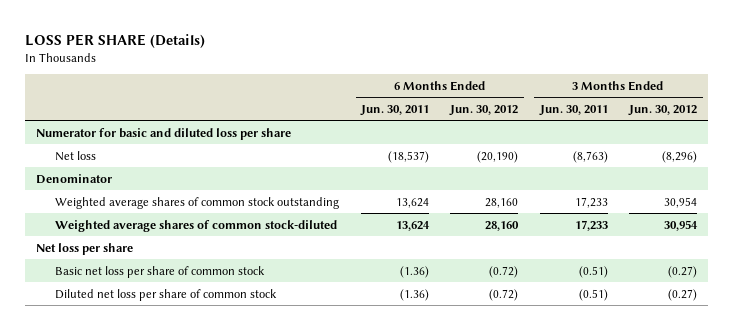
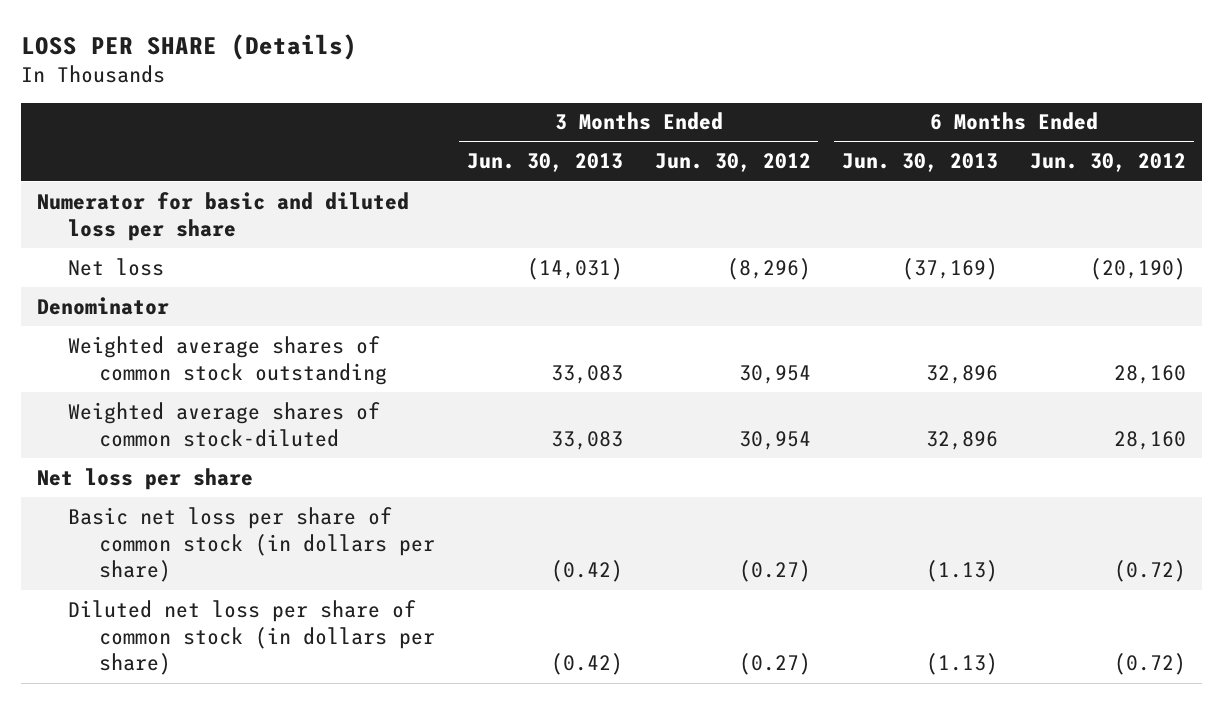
[359,104,429,116] Jun. 30, 2011 -> none
[538,104,608,116] Jun. 30, 2011 -> none
none -> [466,153,623,173] Jun. 30, 2013
none -> [842,153,999,173] Jun. 30, 2013
[55,265,266,278] Basic net loss per share of common stock -> [68,506,436,583] Basic net loss per share of common stock (in dollars per share)
[55,288,278,301] Diluted net loss per share of common stock -> [68,599,436,676] Diluted net loss per share of common stock (in dollars per share)

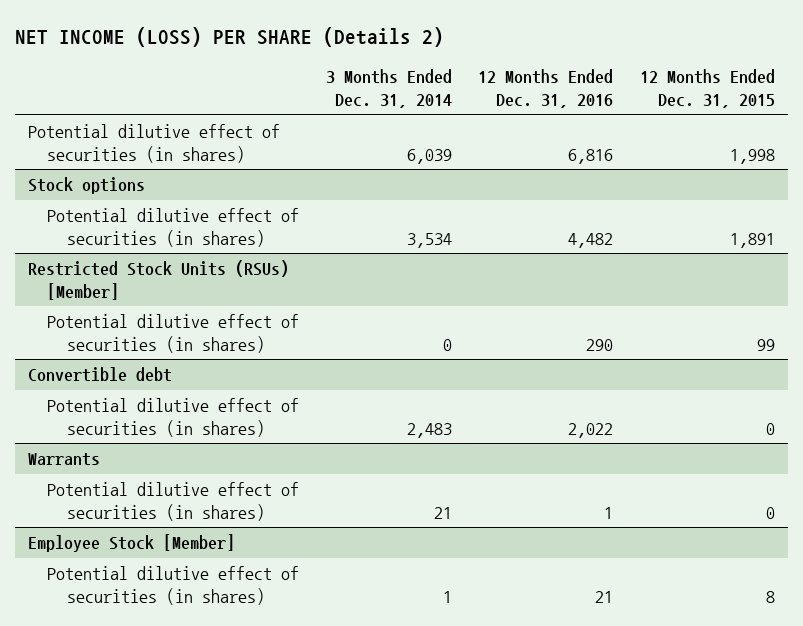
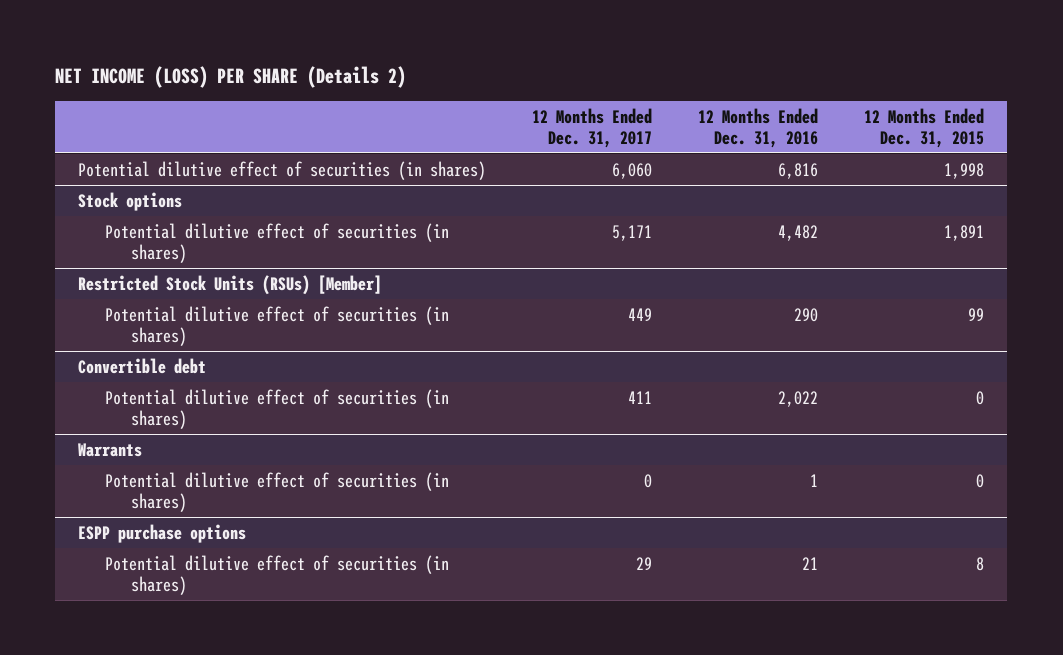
[325,69,452,109] 3 Months Ended Dec. 31, 2014 -> none
none -> [532,107,653,148] 12 Months Ended Dec. 31, 2017
[28,534,236,553] Employee Stock [Member] -> [78,523,247,543] ESPP purchase options

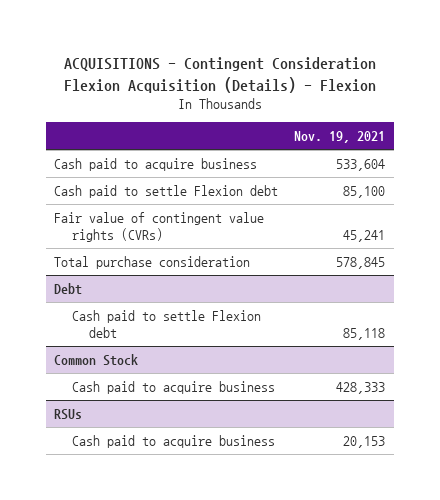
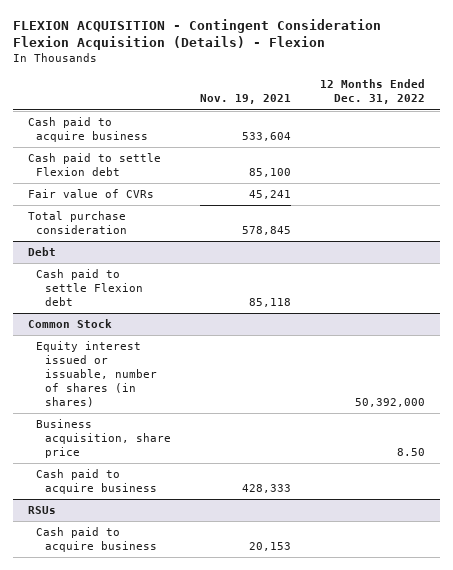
[63,56,376,93] ACQUISITIONS - Contingent Consideration Flexion Acquisition (Details) - Flexion -> [13,19,382,51] FLEXION ACQUISITION - Contingent Consideration Flexion Acquisition (Details) - Flexion
none -> [320,79,426,105] 12 Months Ended Dec. 31, 2022
[54,211,265,243] Fair value of contingent value rights (CVRs) -> [27,189,154,199] Fair value of CVRs
none -> [36,341,157,408] Equity interest issued or issuable, number of shares (in shares)
none -> [36,419,171,459] Business acquisition, share price

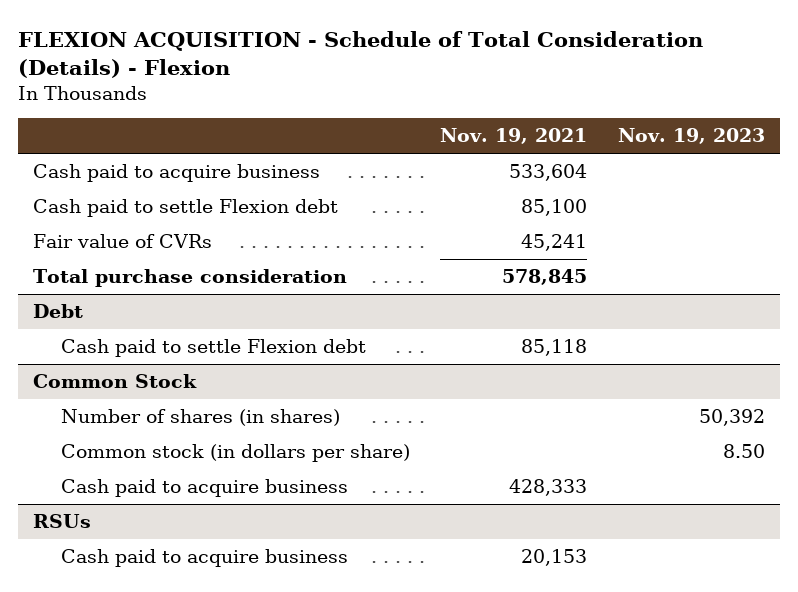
[13,19,382,51] FLEXION ACQUISITION - Contingent Consideration Flexion Acquisition (Details) - Flexion -> [18,30,704,79] FLEXION ACQUISITION - Schedule of Total Consideration (Details) - Flexion
[320,79,426,105] 12 Months Ended Dec. 31, 2022 -> none
none -> [617,128,765,145] Nov. 19, 2023
[36,341,157,408] Equity interest issued or issuable, number of shares (in shares) -> none
none -> [60,409,340,427] Number of shares (in shares)
[36,419,171,459] Business acquisition, share price -> [60,444,410,463] Common stock (in dollars per share)

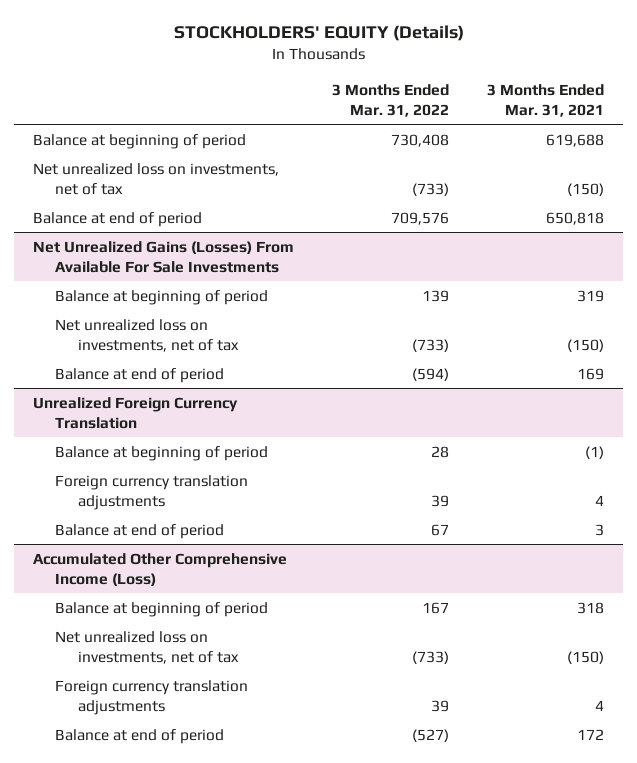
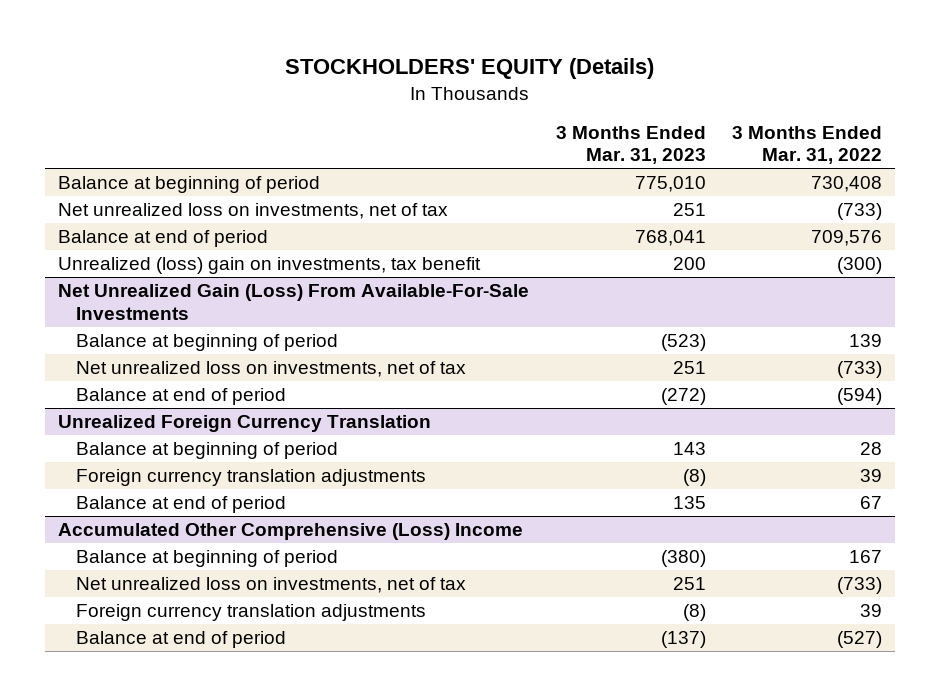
[487,83,605,117] 3 Months Ended Mar. 31, 2021 -> none
none -> [555,125,706,165] 3 Months Ended Mar. 31, 2023
none -> [57,257,481,275] Unrealized (loss) gain on investments, tax benefit
[32,240,294,273] Net Unrealized Gains (Losses) From Available For Sale Investments -> [57,284,529,320] Net Unrealized Gain (Loss) From Available-For-Sale Investments
[32,552,287,586] Accumulated Other Comprehensive Income (Loss) -> [57,523,523,541] Accumulated Other Comprehensive (Loss) Income

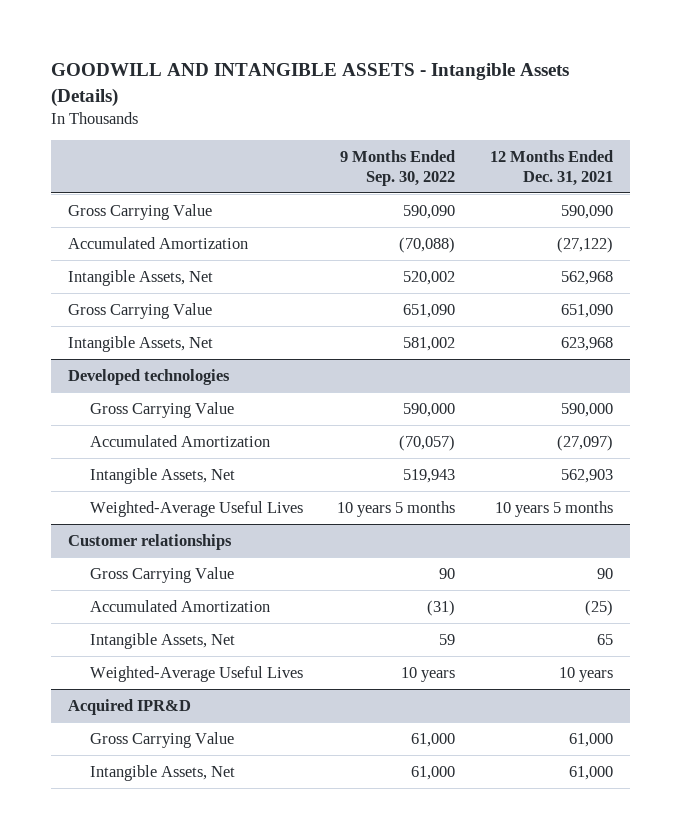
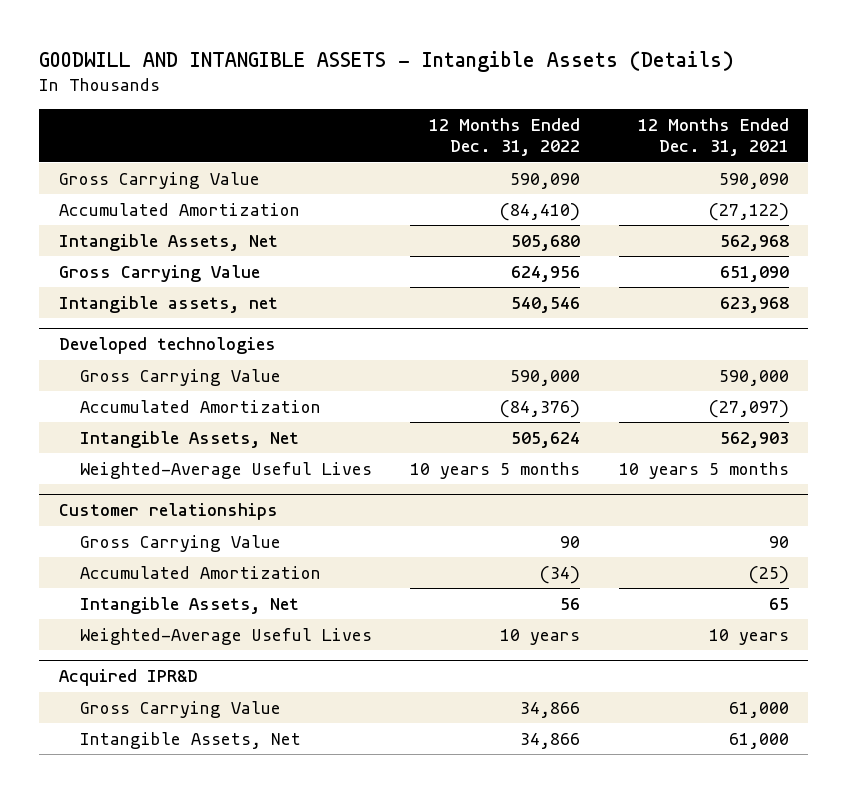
[340,149,456,186] 9 Months Ended Sep. 30, 2022 -> none
none -> [429,117,581,157] 12 Months Ended Dec. 31, 2022
[68,335,214,352] Intangible Assets, Net -> [58,295,278,313] Intangible assets, net

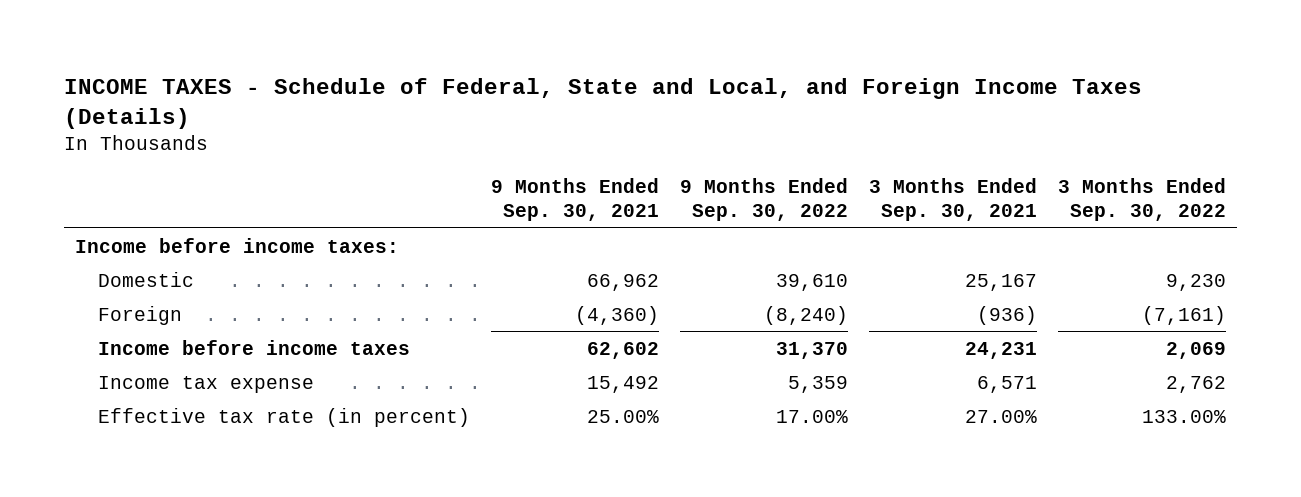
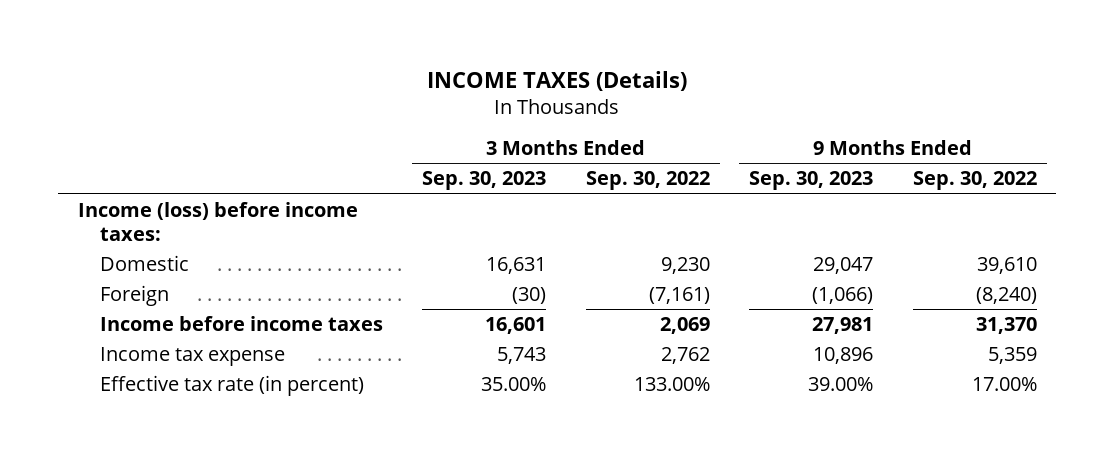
[64,78,1143,130] INCOME TAXES - Schedule of Federal, State and Local, and Foreign Income Taxes (Details) -> [427,70,688,91] INCOME TAXES (Details)
[491,178,660,222] 9 Months Ended Sep. 30, 2021 -> none
[869,178,1038,222] 3 Months Ended Sep. 30, 2021 -> none
none -> [422,171,547,191] Sep. 30, 2023
none -> [749,171,874,191] Sep. 30, 2023
[74,237,399,253] Income before income taxes: -> [77,201,358,241] Income (loss) before income taxes:

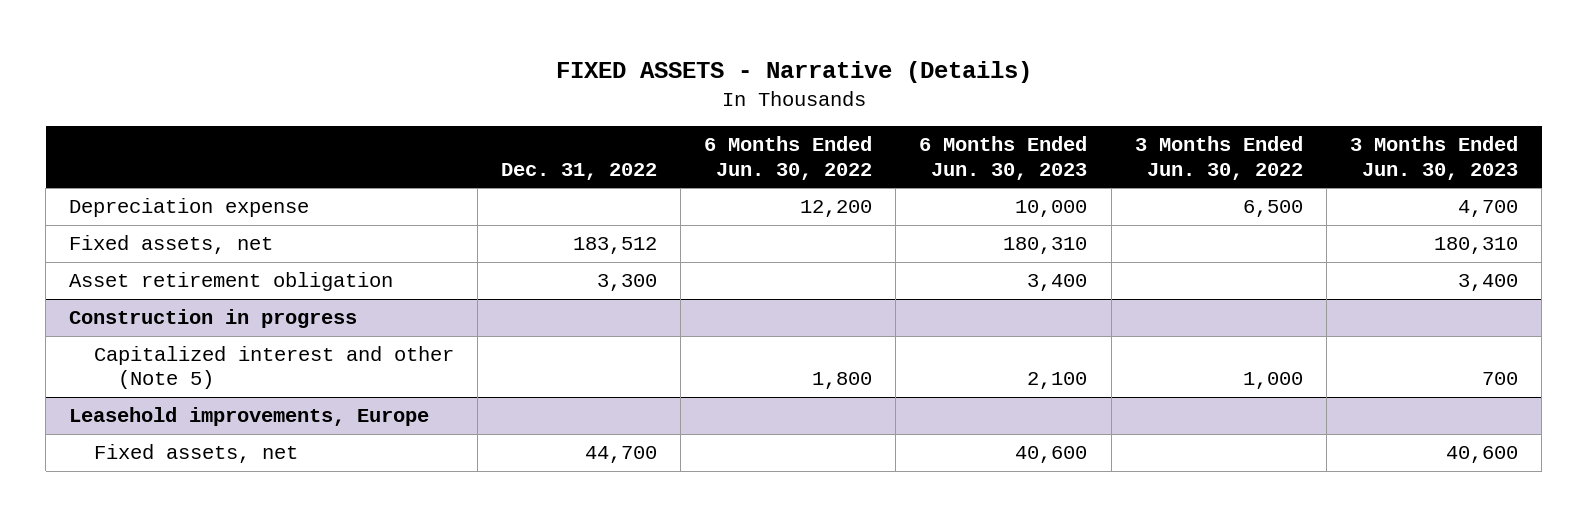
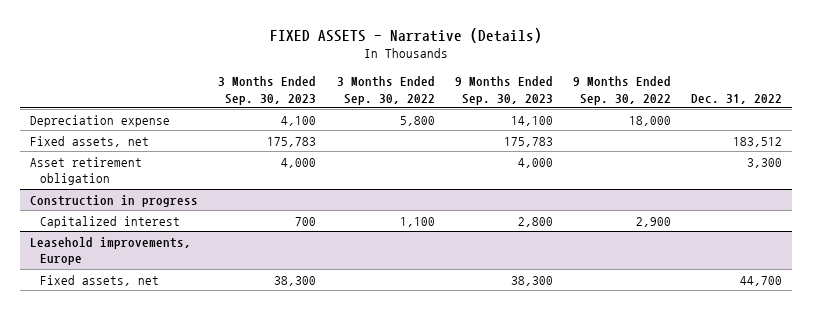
[704,136,873,180] 6 Months Ended Jun. 30, 2022 -> none
[919,136,1088,180] 6 Months Ended Jun. 30, 2023 -> none
[1134,136,1303,180] 3 Months Ended Jun. 30, 2022 -> none
[1350,136,1519,180] 3 Months Ended Jun. 30, 2023 -> none
none -> [218,75,317,105] 3 Months Ended Sep. 30, 2023
none -> [336,75,435,105] 3 Months Ended Sep. 30, 2022
none -> [454,75,553,105] 9 Months Ended Sep. 30, 2023
none -> [573,75,672,105] 9 Months Ended Sep. 30, 2022
[93,346,454,390] Capitalized interest and other (Note 5) -> [40,215,181,228] Capitalized interest

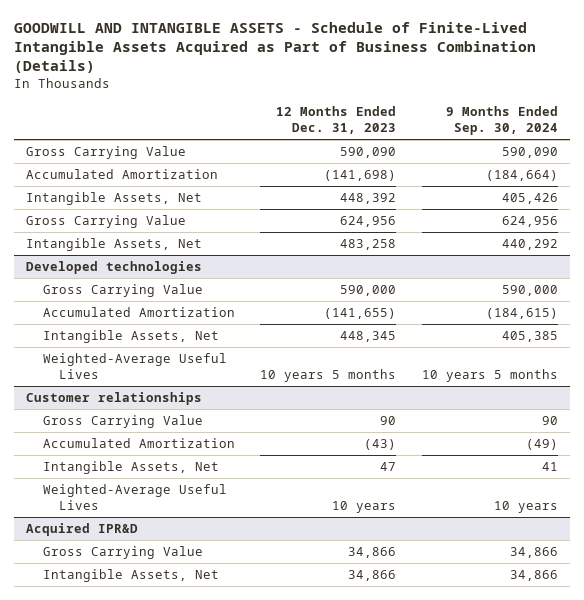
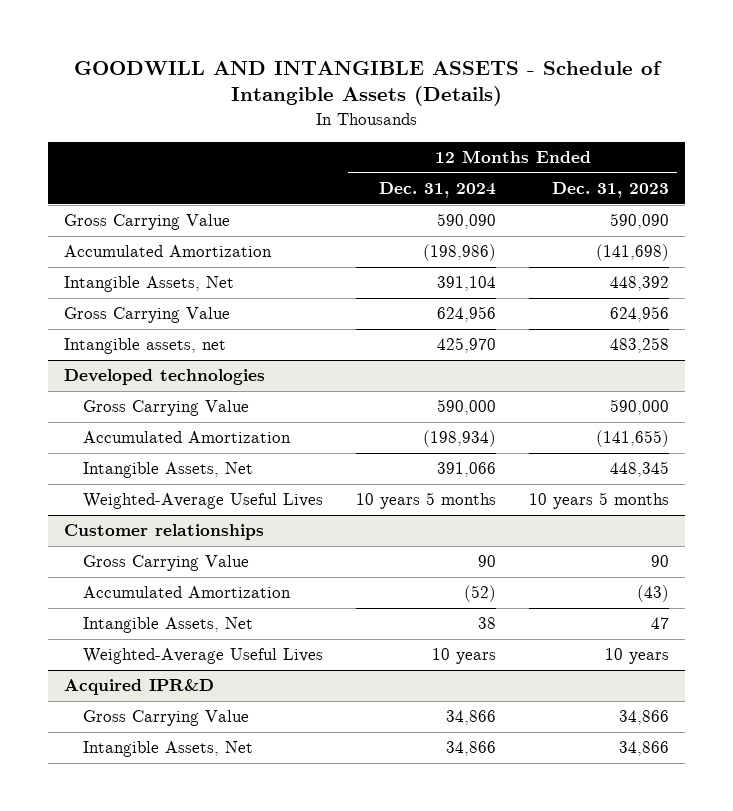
[13,21,536,74] GOODWILL AND INTANGIBLE ASSETS - Schedule of Finite-Lived Intangible Assets Acquired as Part of Business Combination (Details) -> [73,60,662,107] GOODWILL AND INTANGIBLE ASSETS - Schedule of Intangible Assets (Details)
[445,106,558,136] 9 Months Ended Sep. 30, 2024 -> none
none -> [379,182,497,199] Dec. 31, 2024
[26,237,203,251] Intangible Assets, Net -> [64,338,227,355] Intangible assets, net

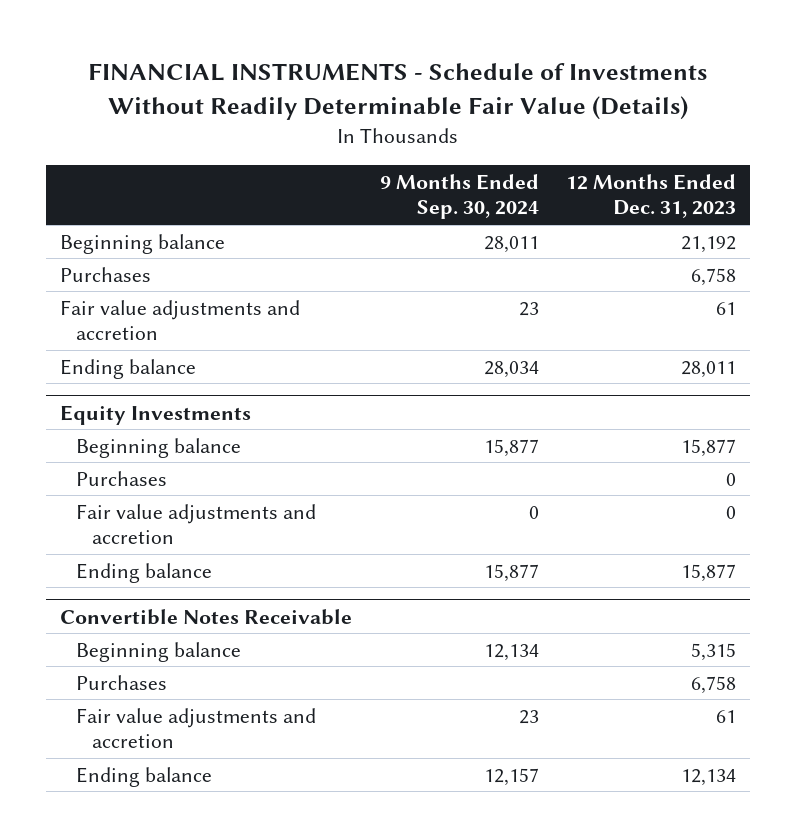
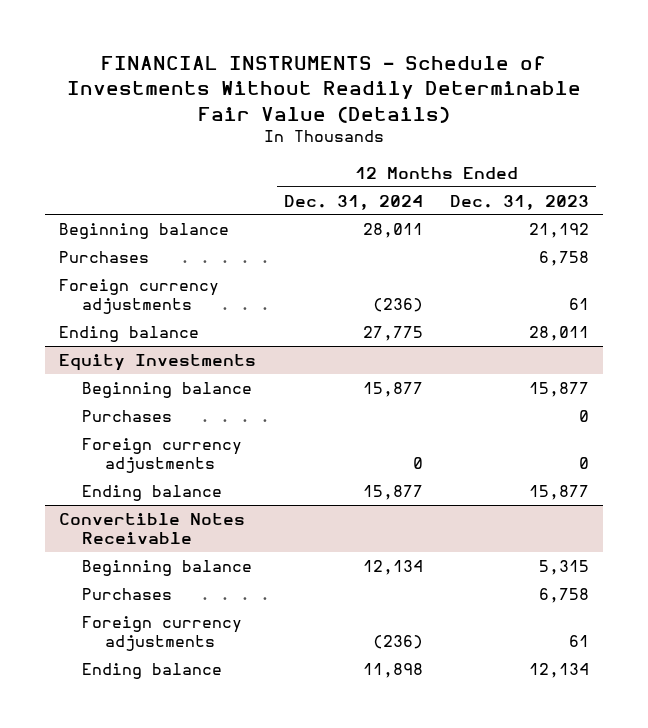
[379,173,539,220] 9 Months Ended Sep. 30, 2024 -> none
none -> [283,194,423,210] Dec. 31, 2024
[60,299,301,341] Fair value adjustments and accretion -> [59,279,220,315] Foreign currency adjustments
[75,503,316,545] Fair value adjustments and accretion -> [82,438,243,474] Foreign currency adjustments
[75,707,316,749] Fair value adjustments and accretion -> [82,616,243,652] Foreign currency adjustments

